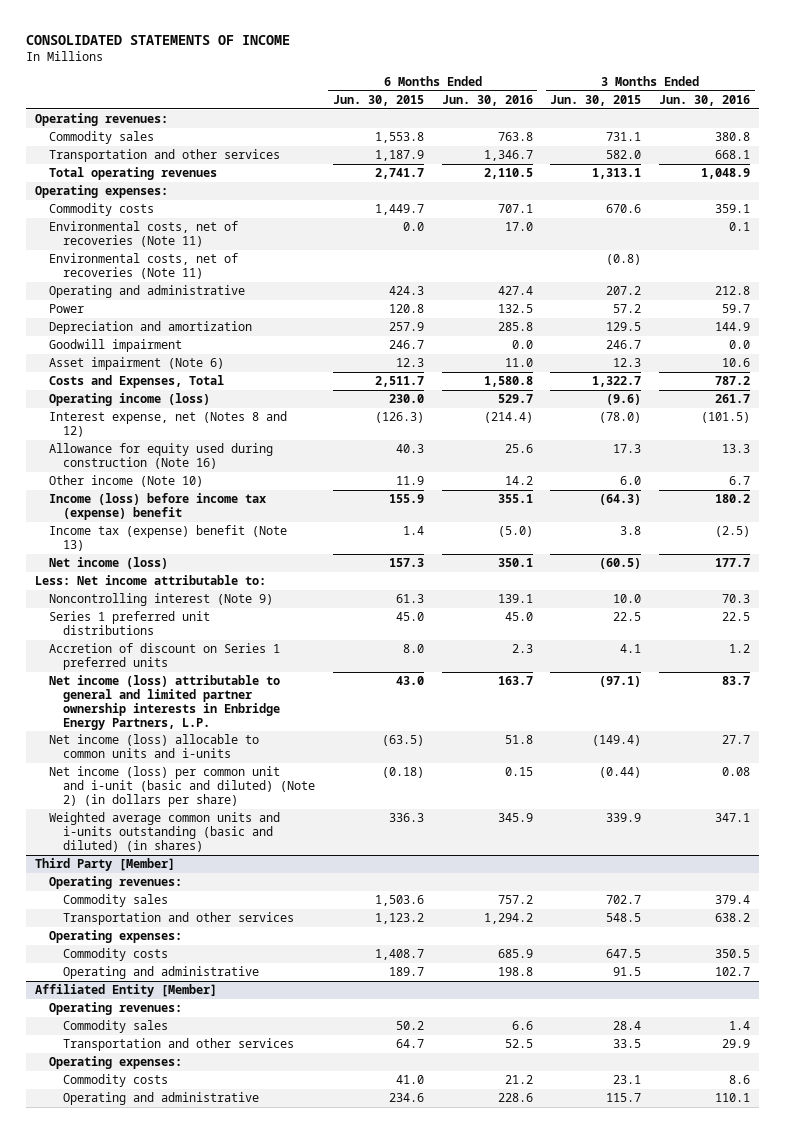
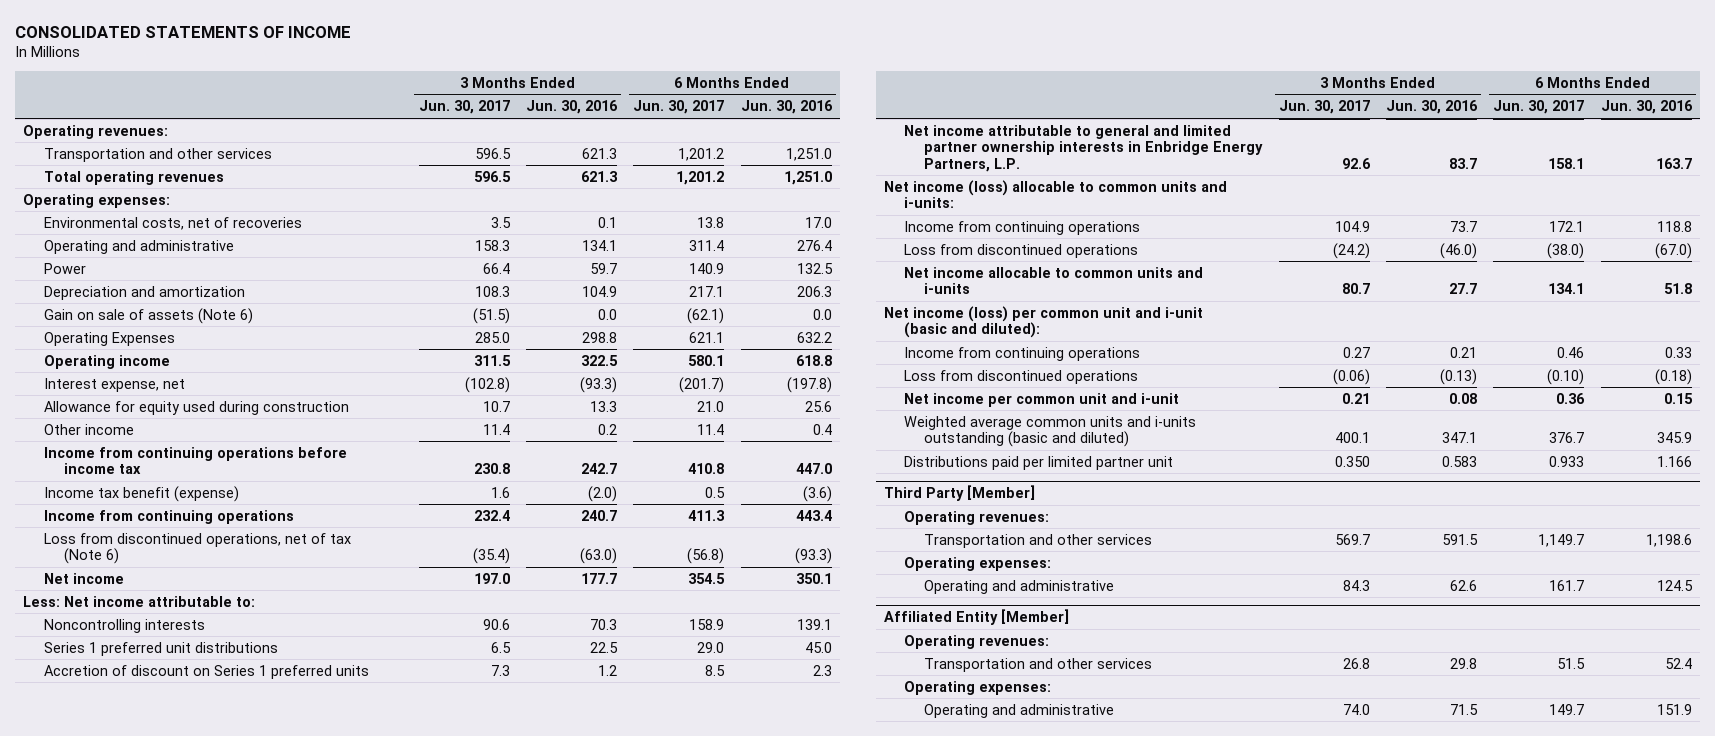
[332,95,424,107] Jun. 30, 2015 -> none
[550,95,642,107] Jun. 30, 2015 -> none
none -> [418,100,510,115] Jun. 30, 2017
none -> [633,100,725,115] Jun. 30, 2017
[49,131,155,145] Commodity sales -> none
[483,150,533,162] 1,346.7 -> [785,147,832,161] 1,251.0
[715,150,751,160] 668.1 -> [581,147,617,159] 621.3
[483,168,533,180] 2,110.5 -> [783,170,832,185] 1,251.0
[701,168,751,180] 1,048.9 -> [580,170,618,182] 621.3
[49,203,155,217] Commodity costs -> none
[49,253,239,280] Environmental costs, net of recoveries (Note 11) -> none
[49,221,239,248] Environmental costs, net of recoveries (Note 11) -> [43,216,302,230] Environmental costs, net of recoveries
[497,286,533,296] 427.4 -> [796,239,832,251] 276.4
[715,286,751,296] 212.8 -> [581,239,617,251] 134.1
[49,339,183,353] Goodwill impairment -> none
[49,357,225,371] Asset impairment (Note 6) -> none
[49,375,225,389] Costs and Expenses, Total -> none
[497,322,533,332] 285.8 -> [796,285,832,297] 206.3
[715,322,751,332] 144.9 -> [581,285,617,297] 104.9
none -> [43,307,253,324] Gain on sale of assets (Note 6)
none -> [43,331,175,346] Operating Expenses
[49,393,211,407] Operating income (loss) -> [43,354,170,369] Operating income
[497,394,533,404] 529.7 -> [795,354,832,366] 618.8
[715,394,751,404] 261.7 -> [580,354,618,366] 322.5
[49,411,288,438] Interest expense, net (Notes 8 and 12) -> [43,377,185,392] Interest expense, net
[483,412,533,424] (214.4) -> [786,376,832,393] (197.8)
[701,412,751,424] (101.5) -> [579,376,617,393] (93.3)
[49,443,274,470] Allowance for equity used during construction (Note 16) -> [43,400,349,415] Allowance for equity used during construction
[49,475,204,488] Other income (Note 10) -> [43,423,134,435] Other income
[504,476,533,486] 14.2 -> [812,423,832,435] 0.4
[729,476,751,486] 6.7 -> [597,423,617,435] 0.2
[49,493,267,521] Income (loss) before income tax (expense) benefit -> [43,446,347,475] Income from continuing operations before income tax
[497,494,533,504] 355.1 -> [795,463,832,475] 447.0
[715,494,751,504] 180.2 -> [580,463,617,475] 242.7
[49,525,288,552] Income tax (expense) benefit (Note 13) -> [43,485,239,502] Income tax benefit (expense)
[497,526,533,538] (5.0) -> [802,485,832,502] (3.6)
[715,526,751,538] (2.5) -> [587,485,617,502] (2.0)
none -> [43,509,294,524] Income from continuing operations
none -> [43,532,351,565] Loss from discontinued operations, net of tax (Note 6)
[49,557,169,570] Net income (loss) -> [43,572,124,584] Net income
[49,593,274,607] Noncontrolling interest (Note 9) -> [43,618,205,633] Noncontrolling interests
[49,675,281,730] Net income (loss) attributable to general and limited partner ownership interests in Enbridge Energy Partners, L.P. -> [904,124,1264,172] Net income attributable to general and limited partner ownership interests in Enbridge Energy Partners, L.P.
none -> [883,179,1227,209] Net income (loss) allocable to common units and i-units:
none -> [904,220,1141,235] Income from continuing operations
none -> [904,243,1139,258] Loss from discontinued operations
[49,734,260,759] Net income (loss) allocable to common units and i-units -> [904,266,1204,295] Net income allocable to common units and i-units
none -> [883,305,1203,339] Net income (loss) per common unit and i-unit (basic and diluted):
none -> [904,346,1141,361] Income from continuing operations
none -> [904,369,1139,384] Loss from discontinued operations
[49,766,316,807] Net income (loss) per common unit and i-unit (basic and diluted) (Note 2) (in dollars per share) -> [904,392,1180,407] Net income per common unit and i-unit
[49,812,281,852] Weighted average common units and i-units outstanding (basic and diluted) (in shares) -> [904,415,1197,448] Weighted average common units and i-units outstanding (basic and diluted)
none -> [904,455,1174,470] Distributions paid per limited partner unit
[63,894,169,908] Commodity sales -> none
[483,913,533,925] 1,294.2 -> [1645,533,1692,547] 1,198.6
[715,913,751,923] 638.2 -> [1442,533,1479,545] 591.5
[63,948,169,962] Commodity costs -> none
[497,967,533,977] 198.8 -> [1656,579,1693,591] 124.5
[715,967,751,977] 102.7 -> [1450,579,1478,591] 62.6
[63,1020,169,1034] Commodity sales -> none
[504,1039,533,1049] 52.5 -> [1664,657,1692,669] 52.4
[722,1039,751,1049] 29.9 -> [1450,657,1478,669] 29.8
[63,1074,169,1088] Commodity costs -> none
[497,1093,533,1103] 228.6 -> [1656,703,1692,715] 151.9
[715,1093,751,1103] 110.1 -> [1450,703,1479,715] 71.5

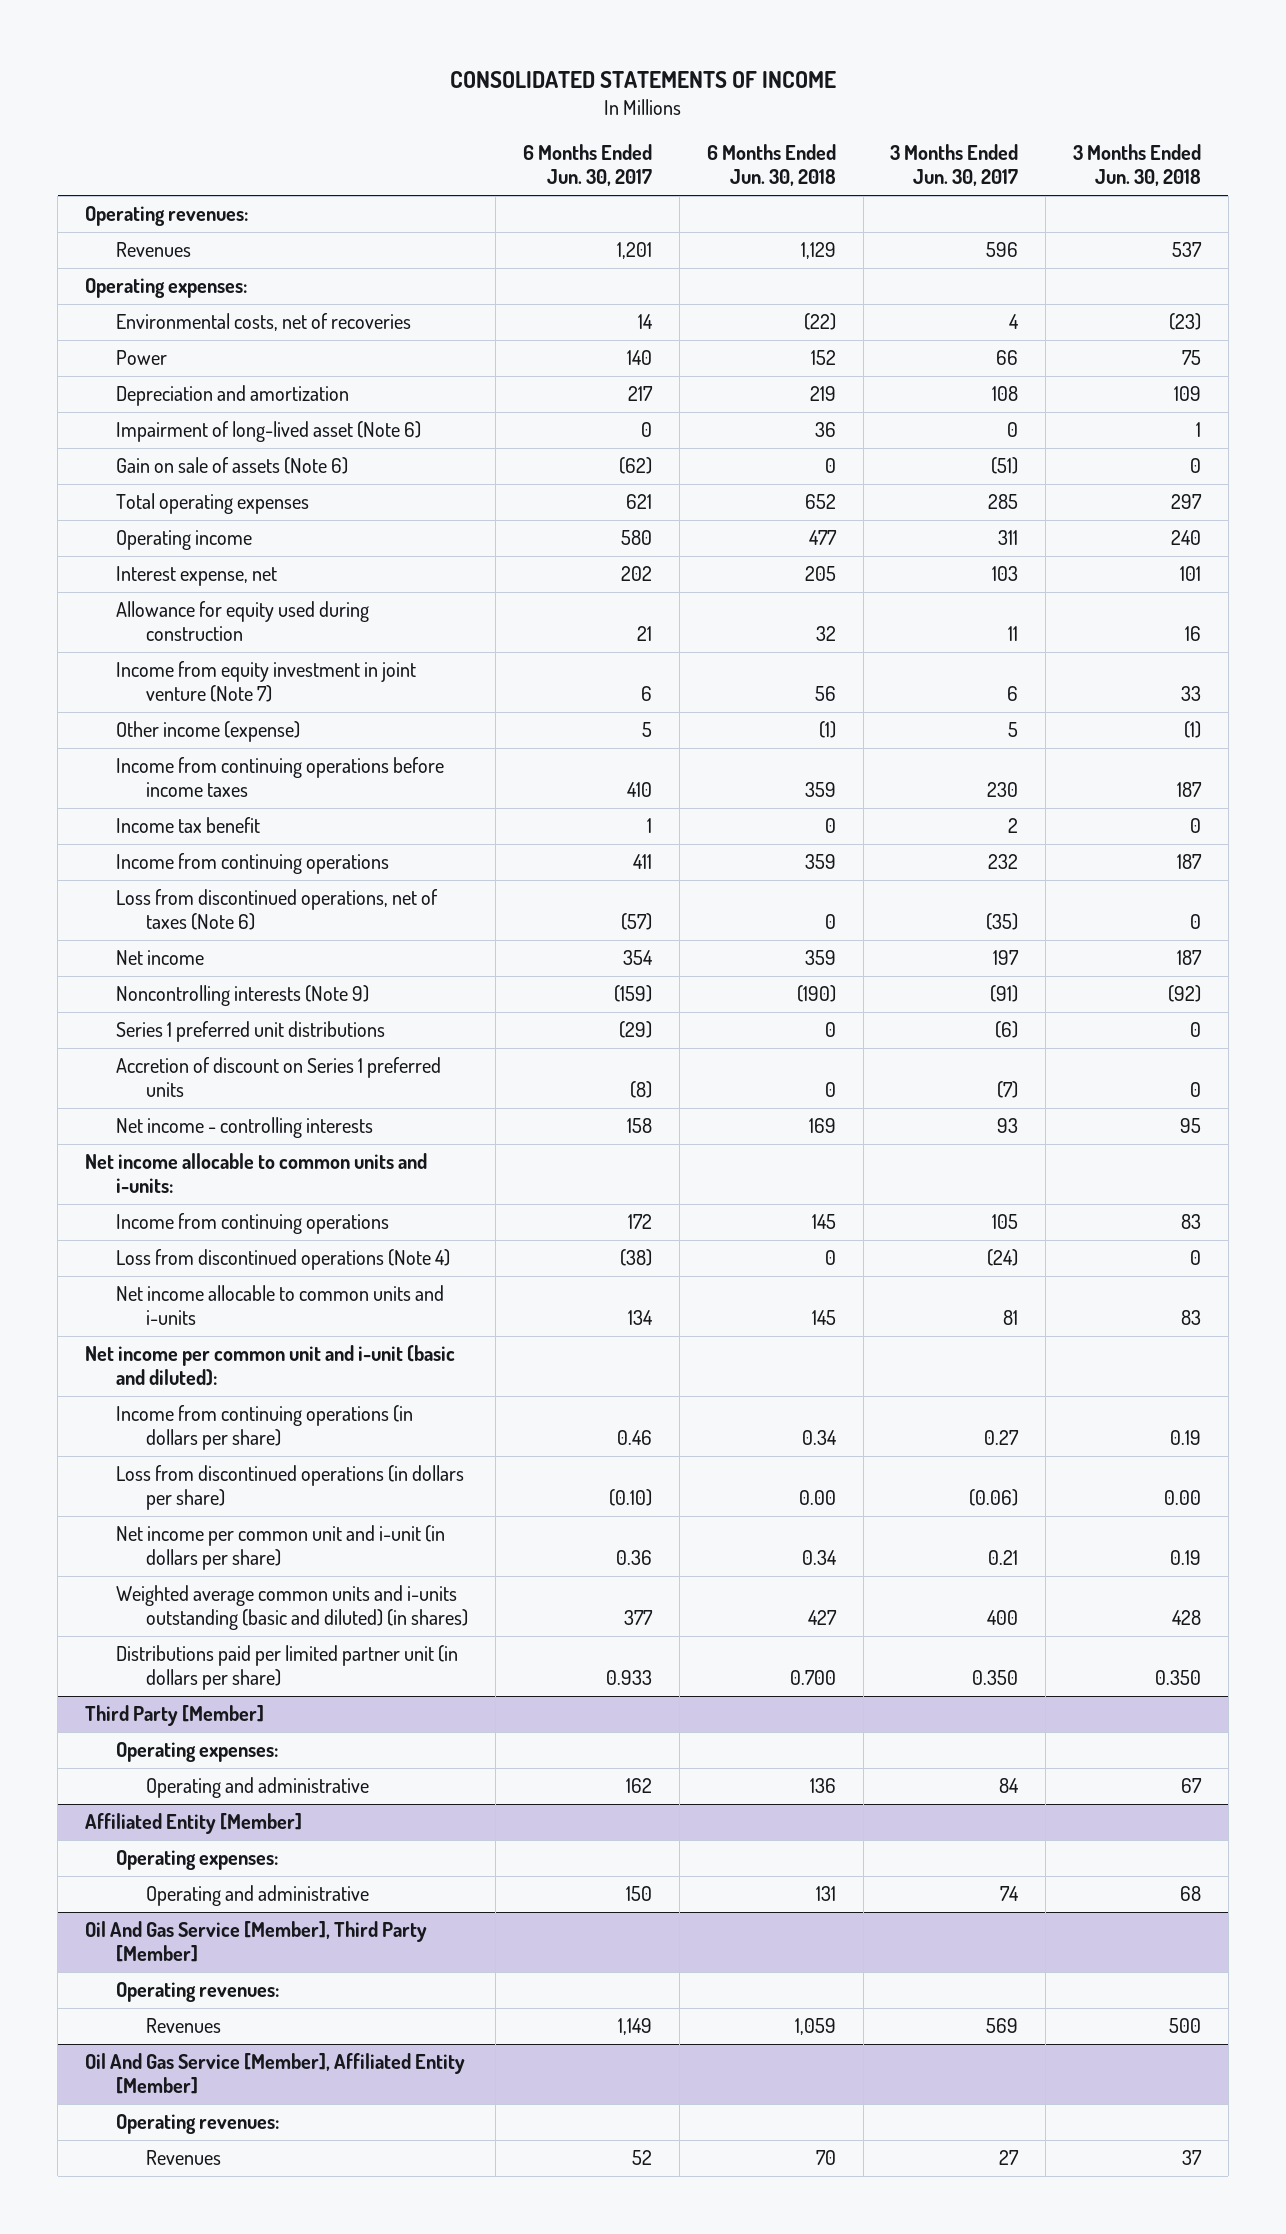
[525,100,618,115] Jun. 30, 2016 -> none
[740,100,833,115] Jun. 30, 2016 -> none
none -> [706,144,836,187] 6 Months Ended Jun. 30, 2018
none -> [1073,144,1202,187] 3 Months Ended Jun. 30, 2018
[43,147,272,162] Transportation and other services -> none
[43,170,224,185] Total operating revenues -> [115,242,191,258] Revenues
[473,170,511,182] 596.5 -> [986,242,1019,258] 596
[676,170,725,185] 1,201.2 -> [617,242,653,260] 1,201
[43,239,234,254] Operating and administrative -> none
[23,595,256,607] Less: Net income attributable to: -> none
[904,124,1264,172] Net income attributable to general and limited partner ownership interests in Enbridge Energy Partners, L.P. -> none
[490,216,511,228] 3.5 -> [1009,314,1020,330] 4
[697,216,725,228] 13.8 -> [638,314,654,330] 14
[482,262,510,274] 66.4 -> [996,350,1019,366] 66
[689,262,725,274] 140.9 -> [627,350,653,366] 140
[474,285,510,297] 108.3 -> [992,386,1019,402] 108
[689,285,725,297] 217.1 -> [628,386,654,402] 217
none -> [115,421,421,443] Impairment of long-lived asset (Note 6)
[472,307,510,324] (51.5) -> [991,457,1019,475] (51)
[687,307,725,324] (62.1) -> [619,457,653,475] (62)
[43,331,175,346] Operating Expenses -> [115,493,309,515] Total operating expenses
[474,331,510,343] 285.0 -> [988,494,1019,510] 285
[689,331,725,343] 621.1 -> [626,494,653,510] 621
[473,354,511,366] 311.5 -> [998,530,1019,546] 311
[688,354,725,366] 580.1 -> [621,530,653,546] 580
[464,376,510,393] (102.8) -> [992,566,1019,582] 103
[679,376,725,393] (201.7) -> [621,566,653,582] 202
[482,400,510,412] 10.7 -> [1008,626,1019,642] 11
[697,400,725,412] 21.0 -> [637,626,653,642] 21
none -> [115,661,416,703] Income from equity investment in joint venture (Note 7)
[43,423,134,435] Other income -> [115,721,300,743] Other income (expense)
[482,423,510,435] 11.4 -> [1008,722,1019,738] 5
[697,423,725,435] 11.4 -> [642,722,653,738] 5
[43,446,347,475] Income from continuing operations before income tax -> [115,757,444,798] Income from continuing operations before income taxes
[473,463,510,475] 230.8 -> [987,782,1019,798] 230
[688,463,725,475] 410.8 -> [627,782,653,798] 410
[43,485,239,502] Income tax benefit (expense) -> [115,817,260,834] Income tax benefit
[490,486,510,498] 1.6 -> [1008,818,1019,834] 2
[705,486,726,498] 0.5 -> [647,818,653,834] 1
[473,509,510,521] 232.4 -> [988,854,1019,870] 232
[688,509,726,521] 411.3 -> [633,854,653,870] 411
[43,532,351,565] Loss from discontinued operations, net of tax (Note 6) -> [115,889,438,931] Loss from discontinued operations, net of taxes (Note 6)
[472,548,510,565] (35.4) -> [986,913,1019,931] (35)
[687,548,725,565] (56.8) -> [621,913,653,931] (57)
[473,572,510,584] 197.0 -> [993,950,1020,966] 197
[688,572,726,584] 354.5 -> [623,950,654,966] 354
[43,618,205,633] Noncontrolling interests -> [115,985,369,1007] Noncontrolling interests (Note 9)
[482,618,510,630] 90.6 -> [990,985,1019,1003] (91)
[689,618,725,630] 158.9 -> [614,985,653,1003] (159)
[490,641,511,653] 6.5 -> [995,1021,1019,1039] (6)
[697,641,725,653] 29.0 -> [619,1021,653,1039] (29)
[490,664,510,676] 7.3 -> [997,1081,1019,1099] (7)
[705,664,726,676] 8.5 -> [630,1081,653,1099] (8)
none -> [115,1117,373,1139] Net income - controlling interests
[883,179,1227,209] Net income (loss) allocable to common units and i-units: -> [85,1153,428,1194] Net income allocable to common units and i-units:
[1334,220,1370,232] 104.9 -> [992,1214,1019,1230] 105
[1549,220,1585,232] 172.1 -> [628,1214,653,1230] 172
[904,243,1139,258] Loss from discontinued operations -> [115,1249,450,1271] Loss from discontinued operations (Note 4)
[1332,242,1370,259] (24.2) -> [987,1249,1019,1267] (24)
[1547,242,1585,259] (38.0) -> [620,1249,653,1267] (38)
[1341,283,1370,295] 80.7 -> [1003,1310,1019,1326] 81
[1548,283,1585,295] 134.1 -> [628,1310,654,1326] 134
[883,305,1203,339] Net income (loss) per common unit and i-unit (basic and diluted): -> [85,1345,456,1387] Net income per common unit and i-unit (basic and diluted):
[904,346,1141,361] Income from continuing operations -> [115,1405,413,1451] Income from continuing operations (in dollars per share)
[904,369,1139,384] Loss from discontinued operations -> [115,1465,464,1511] Loss from discontinued operations (in dollars per share)
[904,392,1180,407] Net income per common unit and i-unit -> [115,1525,445,1571] Net income per common unit and i-unit (in dollars per share)
[904,415,1197,448] Weighted average common units and i-units outstanding (basic and diluted) -> [115,1585,469,1631] Weighted average common units and i-units outstanding (basic and diluted) (in shares)
[1334,432,1370,444] 400.1 -> [987,1610,1019,1626] 400
[1549,432,1585,444] 376.7 -> [624,1610,654,1626] 377
[904,455,1174,470] Distributions paid per limited partner unit -> [115,1645,458,1691] Distributions paid per limited partner unit (in dollars per share)
[904,510,1050,525] Operating revenues: -> none
[924,533,1153,548] Transportation and other services -> none
[1342,579,1370,591] 84.3 -> [999,1778,1020,1794] 84
[1549,579,1585,591] 161.7 -> [626,1778,653,1794] 162
[904,634,1050,649] Operating revenues: -> none
[924,657,1153,672] Transportation and other services -> none
[1342,703,1370,715] 74.0 -> [1000,1886,1020,1902] 74
[1549,703,1585,715] 149.7 -> [626,1886,653,1902] 150
none -> [85,1921,428,1963] Oil And Gas Service [Member], Third Party [Member]
none -> [115,1982,279,2003] Operating revenues:
none -> [146,2018,222,2034] Revenues
none -> [85,2053,466,2095] Oil And Gas Service [Member], Affiliated Entity [Member]
none -> [115,2114,279,2135] Operating revenues:
none -> [146,2150,222,2166] Revenues

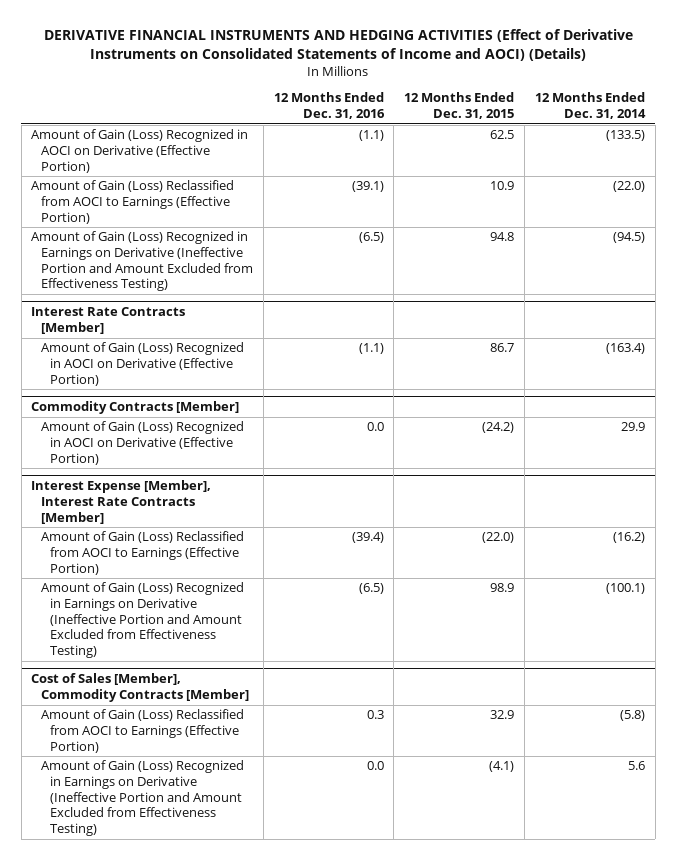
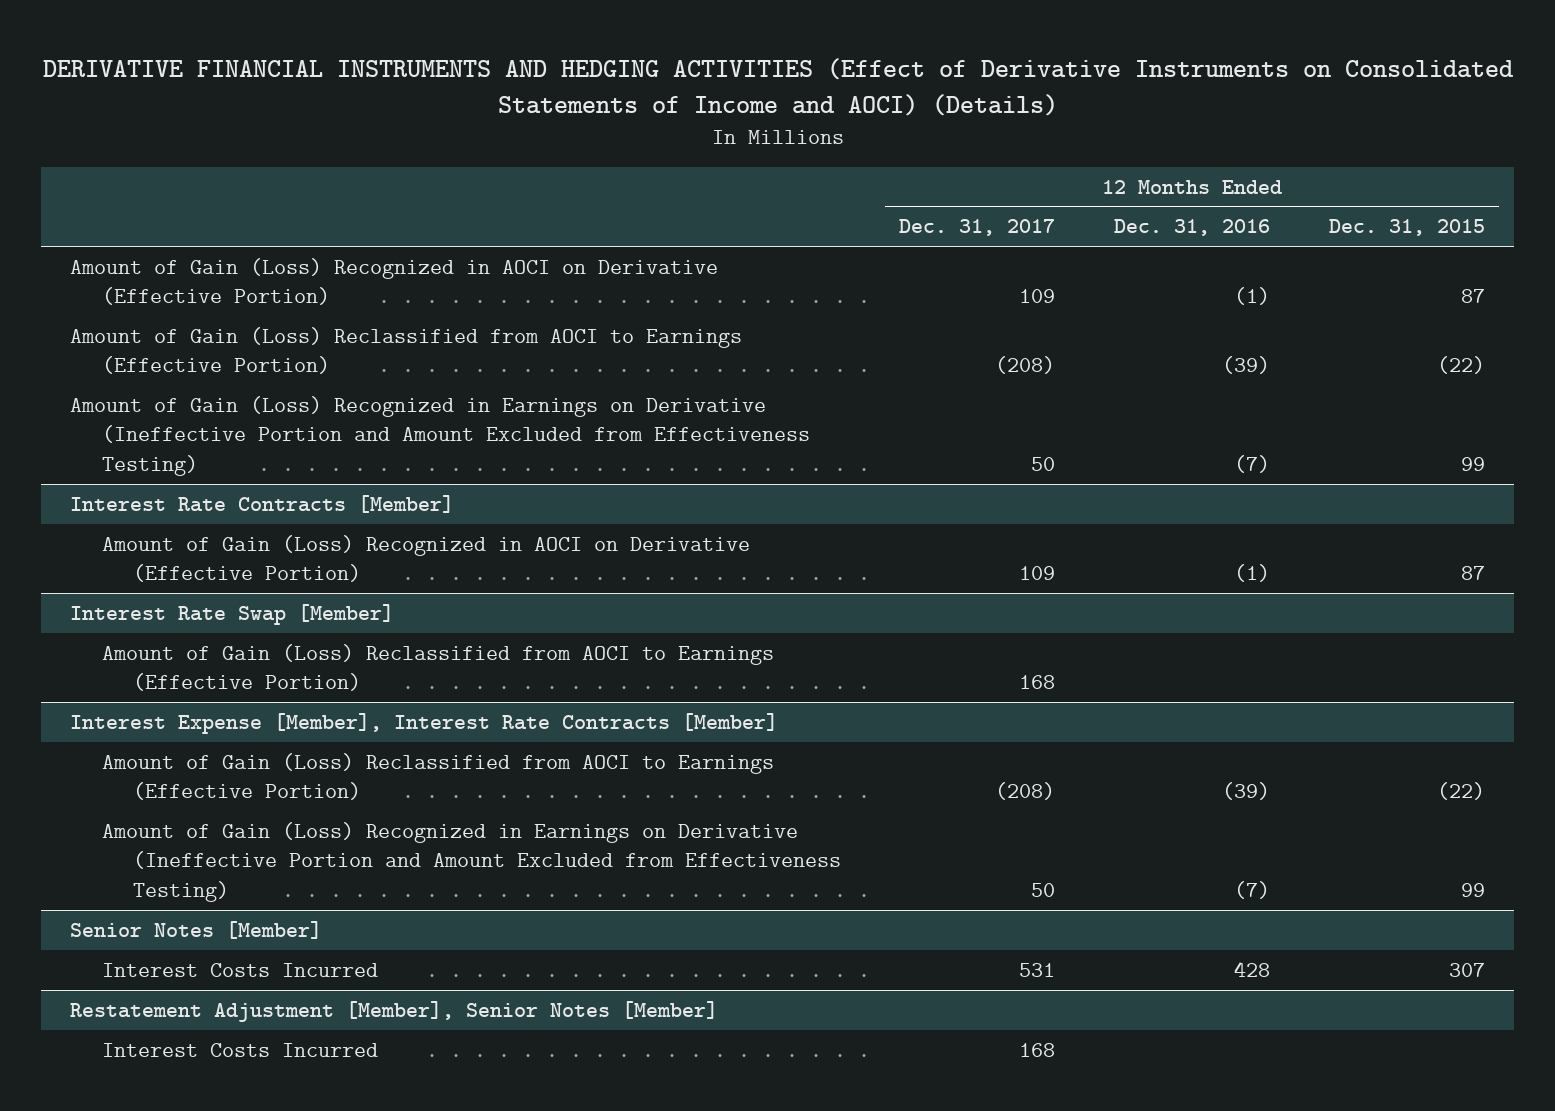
[534,92,646,120] 12 Months Ended Dec. 31, 2014 -> none
none -> [899,219,1056,237] Dec. 31, 2017
[358,130,384,142] (1.1) -> [1234,287,1271,306] (1)
[490,130,515,140] 62.5 -> [1460,289,1485,304] 87
[351,181,384,193] (39.1) -> [1222,356,1271,375] (39)
[490,181,515,191] 10.9 -> [1436,356,1485,375] (22)
[358,232,384,244] (6.5) -> [1234,454,1271,473] (7)
[490,232,515,242] 94.8 -> [1460,456,1485,471] 99
[31,401,240,415] Commodity Contracts [Member] -> none
[40,421,244,465] Amount of Gain (Loss) Recognized in AOCI on Derivative (Effective Portion) -> none
[358,343,384,355] (1.1) -> [1234,564,1271,583] (1)
[490,343,515,353] 86.7 -> [1460,566,1485,581] 87
none -> [70,603,395,625] Interest Rate Swap [Member]
none -> [101,643,774,692] Amount of Gain (Loss) Reclassified from AOCI to Earnings (Effective Portion)
[31,673,249,702] Cost of Sales [Member], Commodity Contracts [Member] -> none
[40,709,244,753] Amount of Gain (Loss) Reclassified from AOCI to Earnings (Effective Portion) -> none
[40,760,244,837] Amount of Gain (Loss) Recognized in Earnings on Derivative (Ineffective Portion and Amount Excluded from Effectiveness Testing) -> none
[351,532,384,544] (39.4) -> [1222,782,1271,801] (39)
[482,532,515,544] (22.0) -> [1436,782,1485,801] (22)
[358,583,384,595] (6.5) -> [1234,880,1271,899] (7)
[490,583,515,593] 98.9 -> [1460,882,1485,897] 99
none -> [70,920,323,939] Senior Notes [Member]
none -> [101,962,378,977] Interest Costs Incurred
none -> [70,1000,719,1022] Restatement Adjustment [Member], Senior Notes [Member]
none -> [101,1042,378,1057] Interest Costs Incurred

